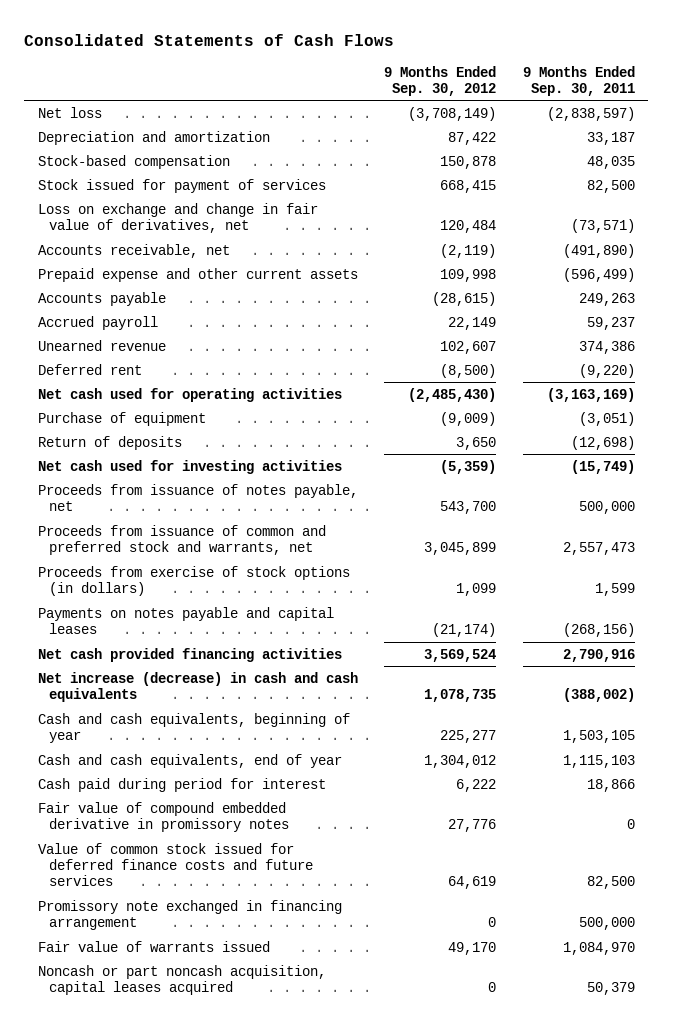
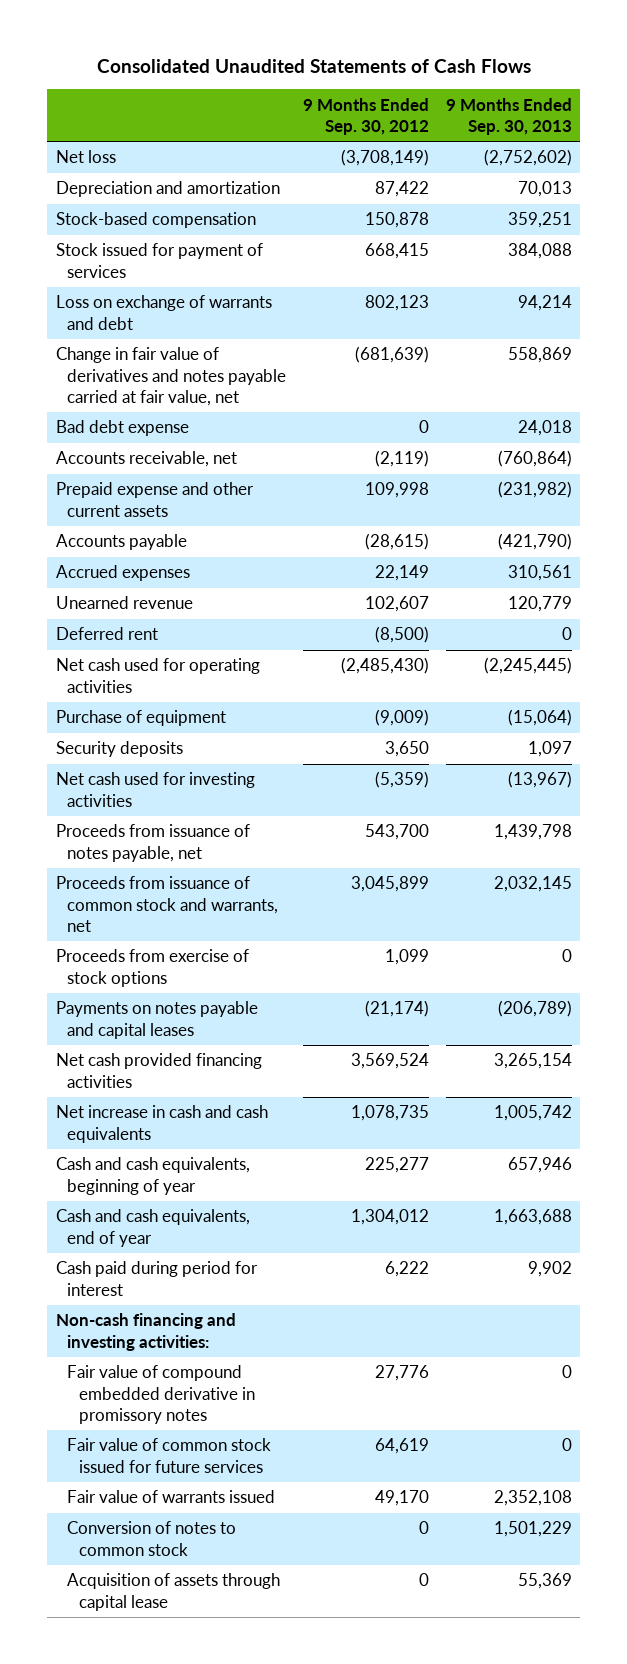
[24,33,395,46] Consolidated Statements of Cash Flows -> [96,58,531,73] Consolidated Unaudited Statements of Cash Flows
[522,65,635,96] 9 Months Ended Sep. 30, 2011 -> none
none -> [445,97,572,135] 9 Months Ended Sep. 30, 2013
none -> [55,295,272,330] Loss on exchange of warrants and debt
[37,202,318,234] Loss on exchange and change in fair value of derivatives, net -> [55,347,287,406] Change in fair value of derivatives and notes payable carried at fair value, net
[440,220,497,234] 120,484 -> [355,346,430,364] (681,639)
none -> [55,420,189,437] Bad debt expense
[37,315,158,330] Accrued payroll -> [55,565,190,582] Accrued expenses
[37,435,182,450] Return of deposits -> [55,741,183,758] Security deposits
[37,524,326,556] Proceeds from issuance of common and preferred stock and warrants, net -> [55,876,279,932] Proceeds from issuance of common stock and warrants, net
[37,565,350,597] Proceeds from exercise of stock options (in dollars) -> [55,949,249,987] Proceeds from exercise of stock options
[37,671,358,703] Net increase (decrease) in cash and cash equivalents -> [55,1105,268,1143] Net increase in cash and cash equivalents
none -> [55,1313,236,1351] Non-cash financing and investing activities:
[37,899,342,931] Promissory note exchanged in financing arrangement -> none
[37,842,314,887] Value of common stock issued for deferred finance costs and future services -> [67,1438,272,1473] Fair value of common stock issued for future services
[37,964,326,996] Noncash or part noncash acquisition, capital leases acquired -> none
none -> [67,1521,237,1556] Conversion of notes to common stock
none -> [67,1573,281,1611] Acquisition of assets through capital lease

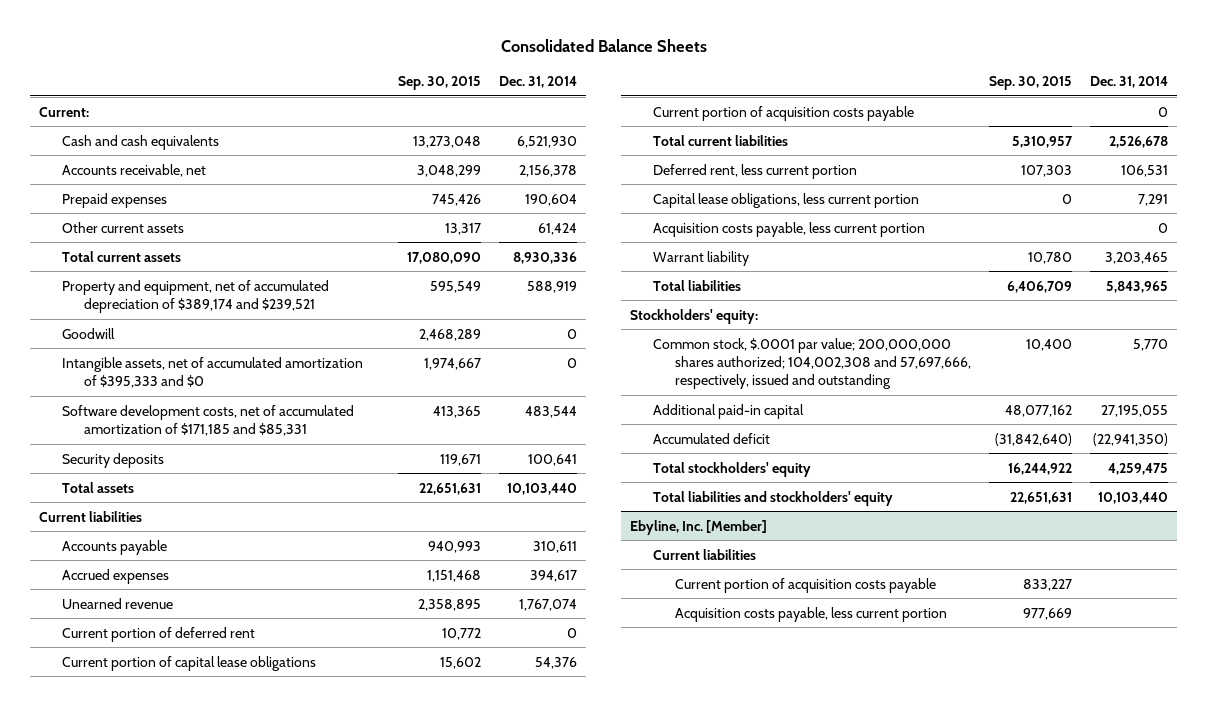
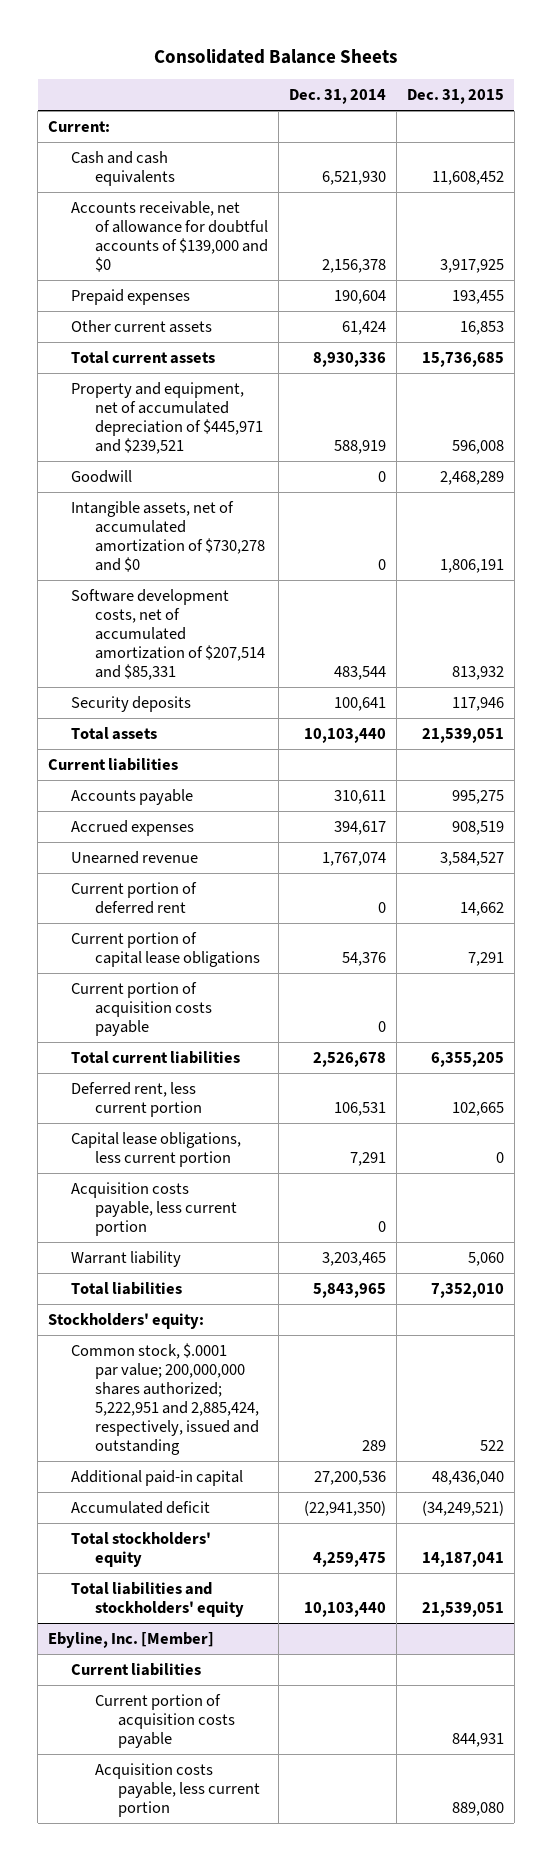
[397,76,481,91] Sep. 30, 2015 -> none
none -> [406,89,504,105] Dec. 31, 2015
[61,163,206,177] Accounts receivable, net -> [71,200,268,273] Accounts receivable, net of allowance for doubtful accounts of $139,000 and $0
[61,279,329,313] Property and equipment, net of accumulated depreciation of $389,174 and $239,521 -> [71,381,263,455] Property and equipment, net of accumulated depreciation of $445,971 and $239,521
[61,356,363,388] Intangible assets, net of accumulated amortization of $395,333 and $0 -> [71,500,265,573] Intangible assets, net of accumulated amortization of $730,278 and $0
[61,404,354,436] Software development costs, net of accumulated amortization of $171,185 and $85,331 -> [71,588,265,681] Software development costs, net of accumulated amortization of $207,514 and $85,331
[652,337,972,390] Common stock, $.0001 par value; 200,000,000 shares authorized; 104,002,308 and 57,697,666, respectively, issued and outstanding -> [71,1342,259,1456] Common stock, $.0001 par value; 200,000,000 shares authorized; 5,222,951 and 2,885,424, respectively, issued and outstanding
[1133,338,1169,351] 5,770 -> [361,1440,386,1452] 289
[1101,404,1169,417] 27,195,055 -> [313,1470,386,1485] 27,200,536

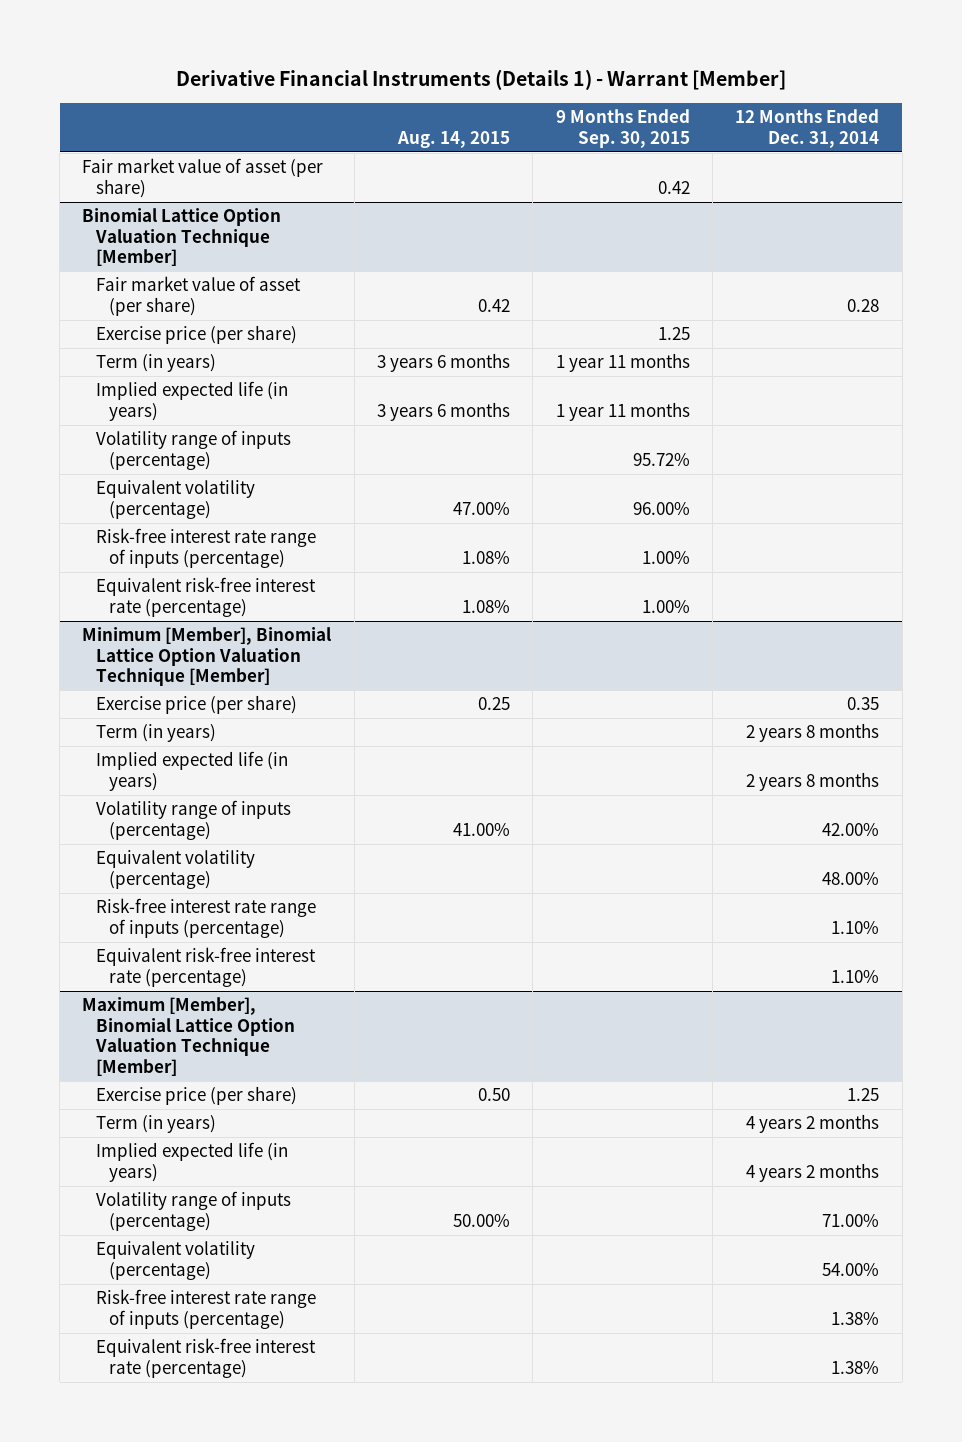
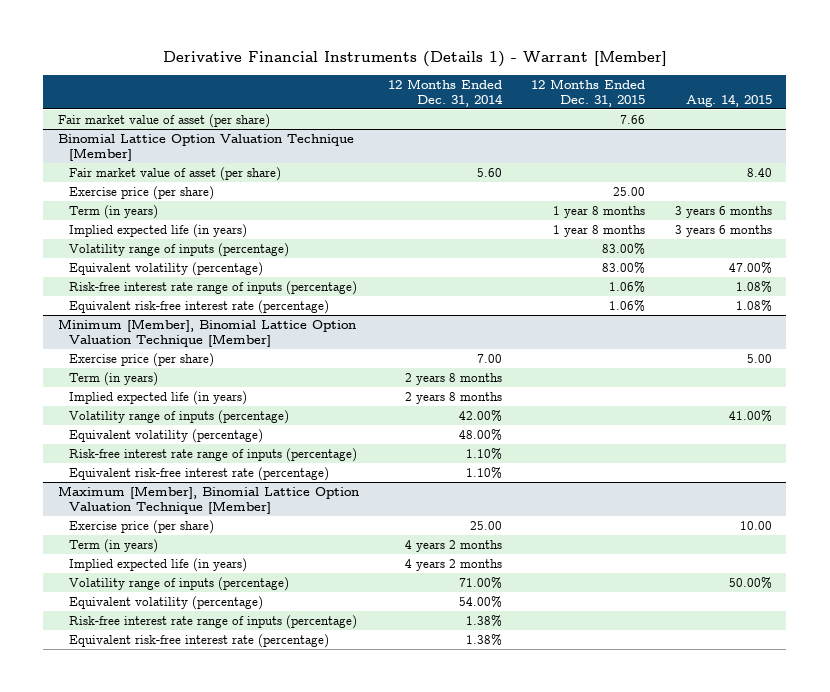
[555,109,690,148] 9 Months Ended Sep. 30, 2015 -> none
none -> [531,78,646,107] 12 Months Ended Dec. 31, 2015
[477,298,510,312] 0.42 -> [746,167,772,177] 8.40
[847,298,880,312] 0.28 -> [477,167,503,177] 5.60
[477,697,510,711] 0.25 -> [746,353,772,363] 5.00
[847,697,880,711] 0.35 -> [477,353,503,363] 7.00
[477,1088,510,1102] 0.50 -> [739,520,772,530] 10.00
[847,1088,880,1102] 1.25 -> [470,520,503,530] 25.00

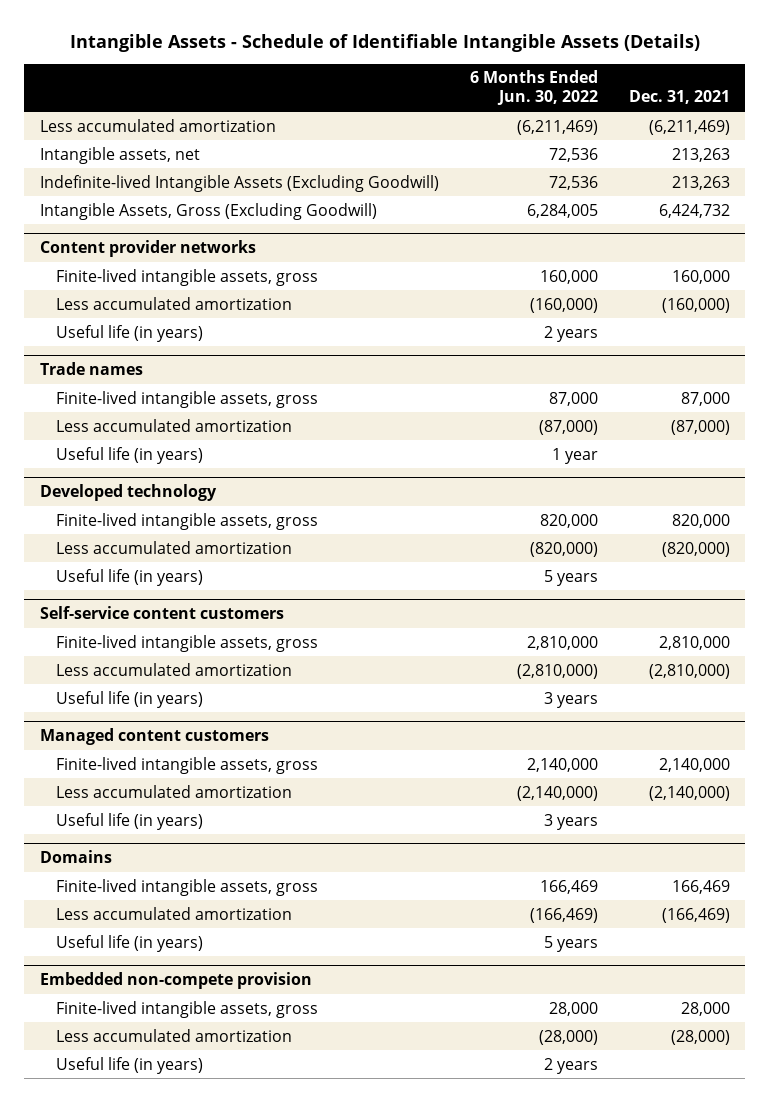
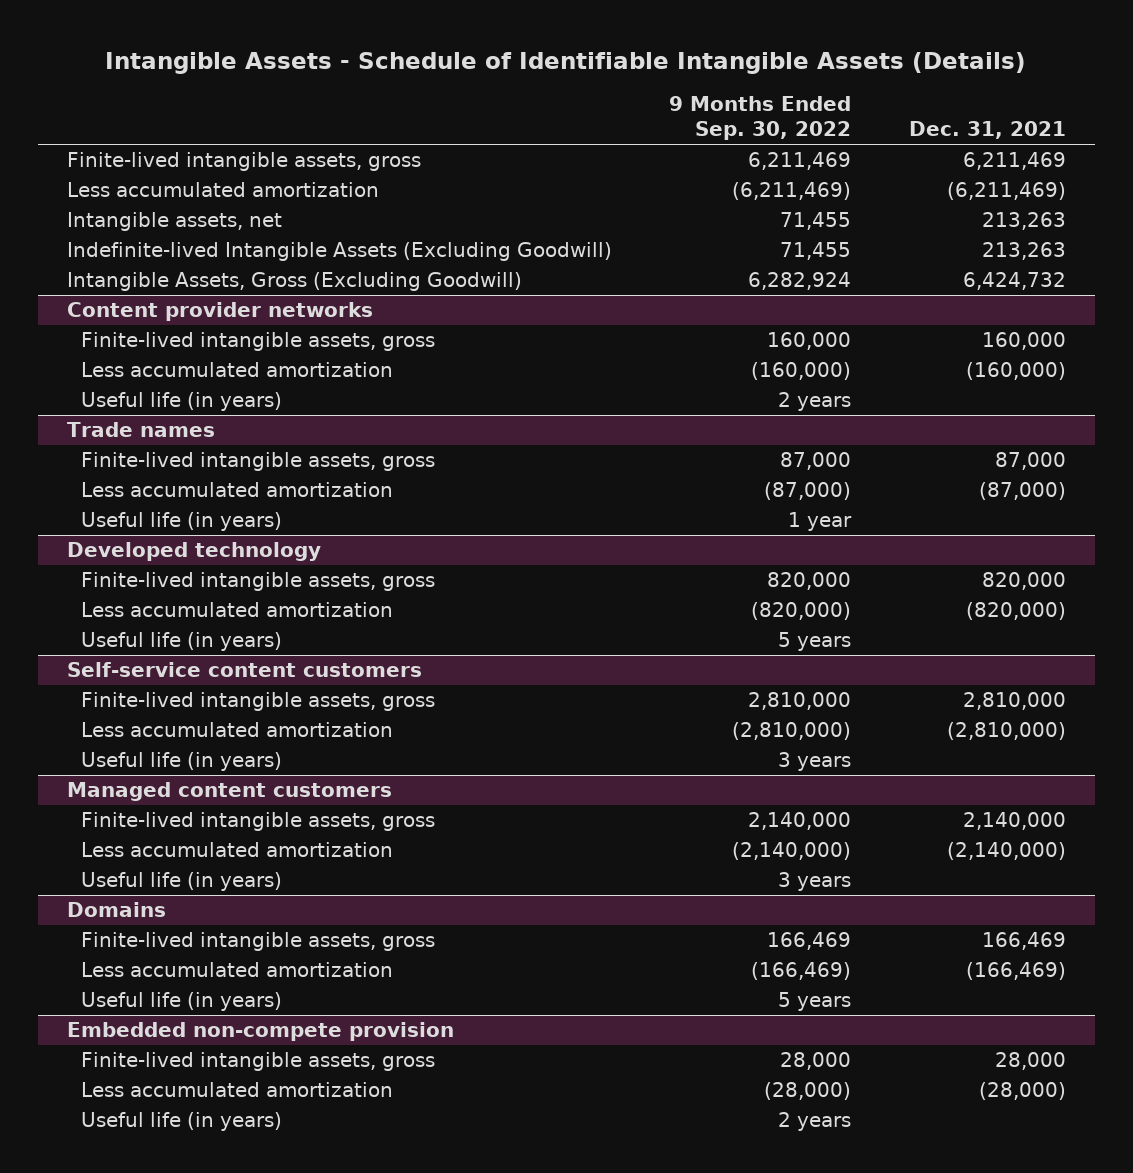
[469,70,598,106] 6 Months Ended Jun. 30, 2022 -> none
none -> [669,95,852,141] 9 Months Ended Sep. 30, 2022
none -> [66,152,421,172] Finite-lived intangible assets, gross

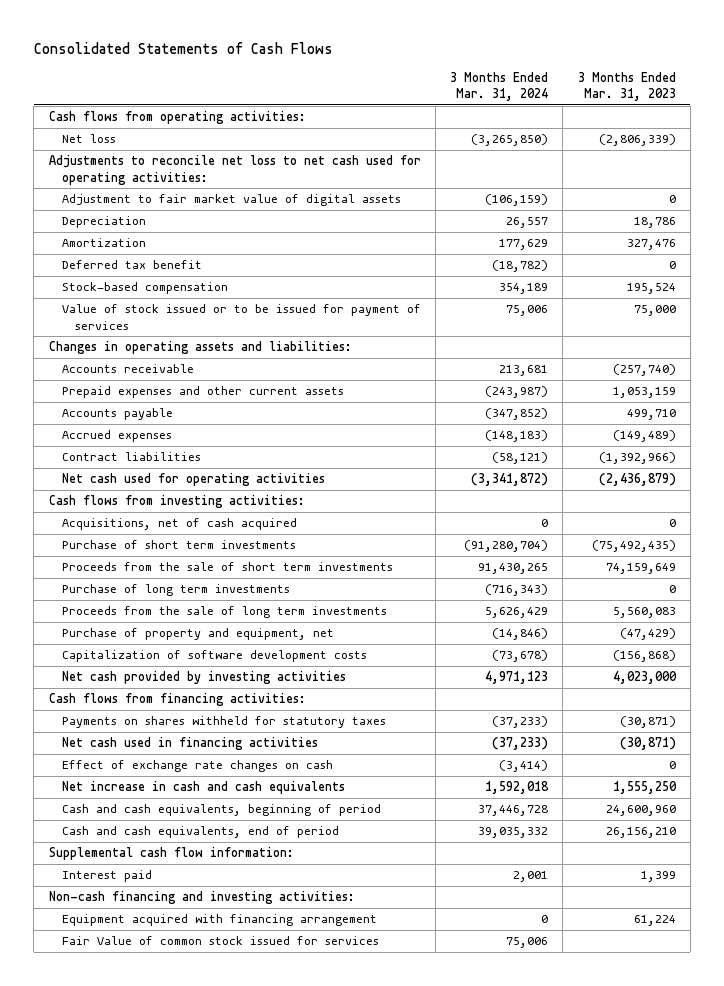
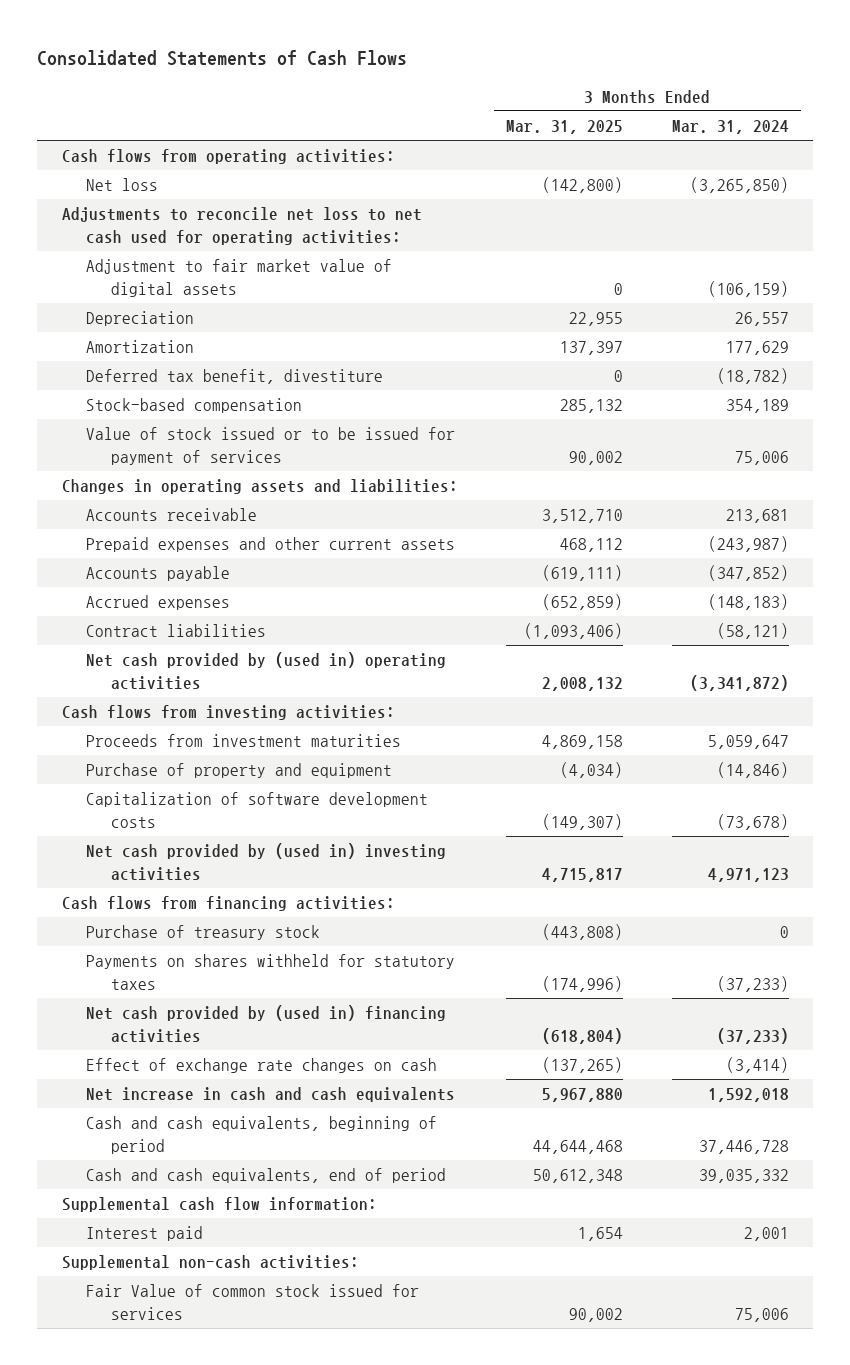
[577,71,676,102] 3 Months Ended Mar. 31, 2023 -> none
none -> [506,119,624,134] Mar. 31, 2025
[61,260,202,270] Deferred tax benefit -> [86,369,384,385] Deferred tax benefit, divestiture
[61,473,325,487] Net cash used for operating activities -> [86,652,447,690] Net cash provided by (used in) operating activities
[61,518,297,531] Acquisitions, net of cash acquired -> none
[61,540,296,550] Purchase of short term investments -> none
[61,584,290,597] Purchase of long term investments -> none
[61,606,387,619] Proceeds from the sale of long term investments -> none
[61,562,393,572] Proceeds from the sale of short term investments -> [86,734,402,748] Proceeds from investment maturities
[478,563,549,575] 91,430,265 -> [707,735,789,750] 5,059,647
[61,628,334,641] Purchase of property and equipment, net -> [86,763,393,779] Purchase of property and equipment
[61,671,346,685] Net cash provided by investing activities -> [86,843,447,881] Net cash provided by (used in) investing activities
none -> [86,925,321,941] Purchase of treasury stock
[61,737,318,751] Net cash used in financing activities -> [86,1005,447,1043] Net cash provided by (used in) financing activities
[61,914,377,927] Equipment acquired with financing arrangement -> none
[48,891,355,905] Non-cash financing and investing activities: -> [61,1255,359,1271] Supplemental non-cash activities:

